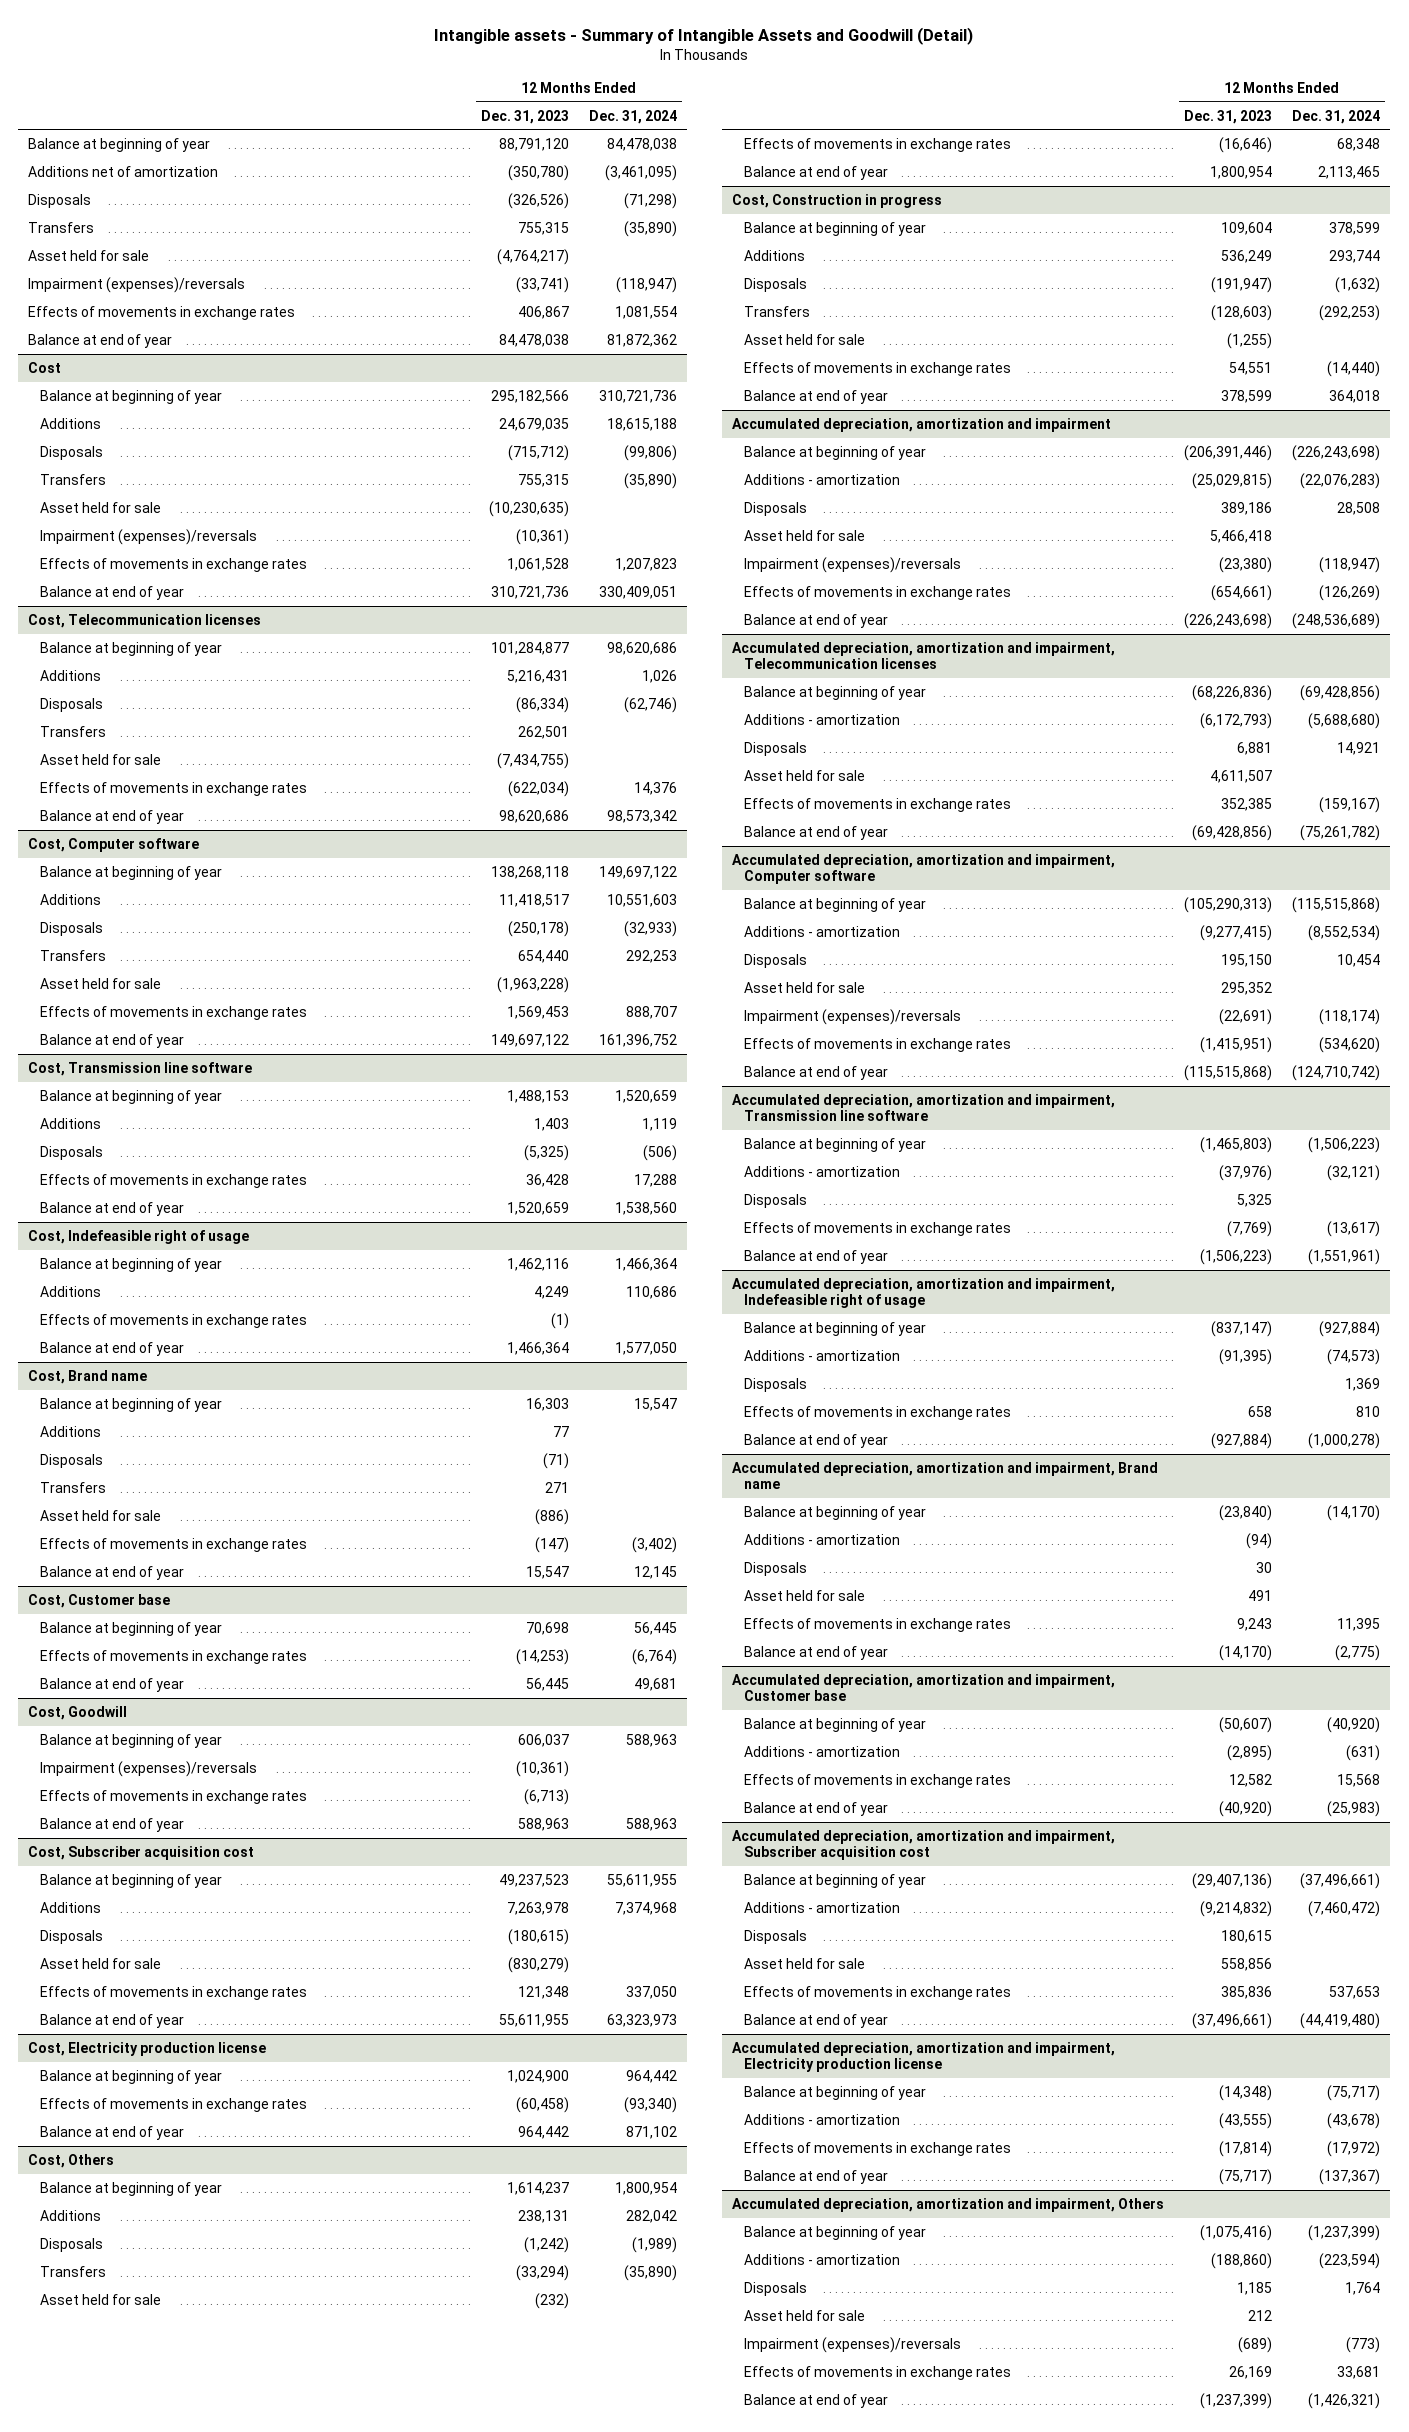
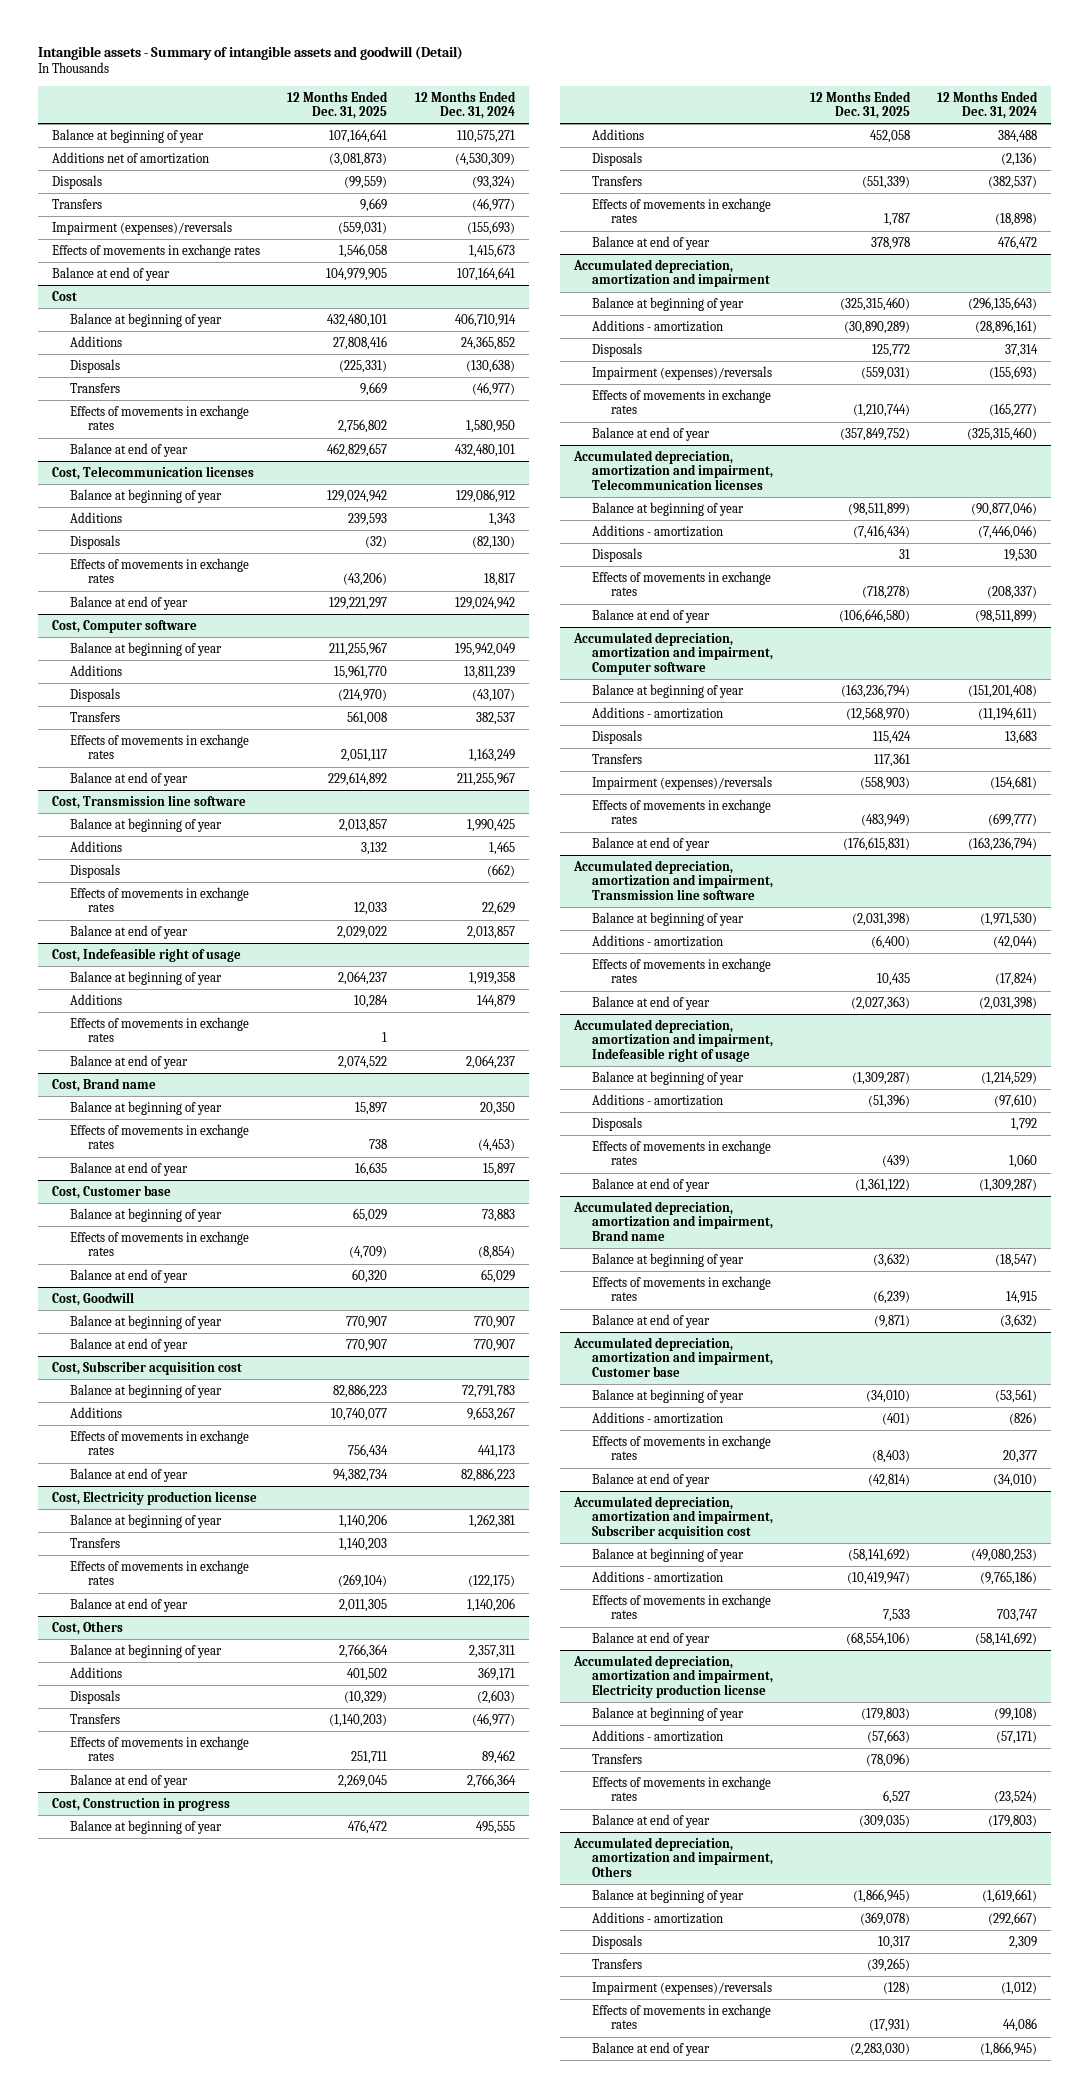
[434,26,974,45] Intangible assets - Summary of Intangible Assets and Goodwill (Detail) -> [37,45,463,60] Intangible assets - Summary of intangible assets and goodwill (Detail)
[480,109,569,124] Dec. 31, 2023 -> none
none -> [287,90,389,119] 12 Months Ended Dec. 31, 2025
[28,249,150,261] Asset held for sale -> none
[606,137,677,151] 84,478,038 -> [457,129,516,143] 110,575,271
[604,164,677,181] (3,461,095) -> [455,152,516,166] (4,530,309)
[623,192,677,209] (71,298) -> [472,175,516,189] (93,324)
[623,220,677,237] (35,890) -> [472,197,516,212] (46,977)
[615,276,677,293] (118,947) -> [467,220,516,235] (155,693)
[614,305,677,319] 1,081,554 -> [469,243,516,258] 1,415,673
[606,333,677,347] 81,872,362 -> [457,266,516,281] 107,164,641
[40,501,162,513] Asset held for sale -> none
[40,528,258,545] Impairment (expenses)/reversals -> none
[598,389,677,403] 310,721,736 -> [455,312,517,327] 406,710,914
[606,417,677,431] 18,615,188 -> [461,335,516,350] 24,365,852
[623,444,677,461] (99,806) -> [466,358,516,373] (130,638)
[623,472,677,489] (35,890) -> [472,381,516,396] (46,977)
[614,557,677,571] 1,207,823 -> [466,420,516,434] 1,580,950
[598,585,677,599] 330,409,051 -> [455,443,516,457] 432,480,101
[40,725,107,737] Transfers -> none
[40,753,162,765] Asset held for sale -> none
[606,641,677,655] 98,620,686 -> [456,488,516,503] 129,086,912
[641,669,677,683] 1,026 -> [489,512,516,526] 1,343
[623,696,677,713] (62,746) -> [472,535,516,549] (82,130)
[633,781,677,795] 14,376 -> [484,573,516,587] 18,817
[606,809,677,823] 98,573,342 -> [455,596,516,610] 129,024,942
[40,977,162,989] Asset held for sale -> none
[598,865,677,879] 149,697,122 -> [455,642,516,656] 195,942,049
[606,893,677,907] 10,551,603 -> [464,665,516,679] 13,811,239
[623,920,677,937] (32,933) -> [472,688,516,702] (43,107)
[625,949,677,963] 292,253 -> [476,711,516,725] 382,537
[625,1005,677,1019] 888,707 -> [469,748,516,763] 1,163,249
[598,1033,677,1047] 161,396,752 -> [457,771,516,786] 211,255,967
[614,1089,677,1103] 1,520,659 -> [467,818,516,832] 1,990,425
[641,1117,677,1131] 1,119 -> [489,840,516,855] 1,465
[642,1144,677,1161] (506) -> [487,863,516,877] (662)
[633,1173,677,1187] 17,288 -> [482,901,516,916] 22,629
[614,1201,677,1215] 1,538,560 -> [467,925,516,939] 2,013,857
[614,1257,677,1271] 1,466,364 -> [469,971,516,985] 1,919,358
[625,1285,677,1299] 110,686 -> [477,994,516,1008] 144,879
[614,1341,677,1355] 1,577,050 -> [466,1054,516,1069] 2,064,237
[40,1425,102,1437] Additions -> none
[40,1453,104,1468] Disposals -> none
[40,1481,107,1493] Transfers -> none
[40,1509,162,1521] Asset held for sale -> none
[633,1397,677,1411] 15,547 -> [480,1101,516,1115] 20,350
[631,1536,677,1553] (3,402) -> [478,1139,516,1153] (4,453)
[633,1565,677,1579] 12,145 -> [483,1162,516,1176] 15,897
[633,1621,677,1635] 56,445 -> [482,1208,516,1222] 73,883
[631,1648,677,1665] (6,764) -> [478,1246,516,1260] (8,854)
[633,1677,677,1691] 49,681 -> [481,1268,516,1283] 65,029
[40,1760,258,1777] Impairment (expenses)/reversals -> none
[40,1789,308,1804] Effects of movements in exchange rates -> none
[625,1733,677,1747] 588,963 -> [474,1315,516,1329] 770,907
[625,1817,677,1831] 588,963 -> [474,1338,516,1352] 770,907
[40,1929,104,1944] Disposals -> none
[40,1957,162,1969] Asset held for sale -> none
[606,1873,677,1887] 55,611,955 -> [462,1384,516,1398] 72,791,783
[614,1901,677,1915] 7,374,968 -> [467,1406,516,1421] 9,653,267
[625,1985,677,1999] 337,050 -> [478,1445,516,1459] 441,173
[606,2013,677,2027] 63,323,973 -> [461,1467,516,1482] 82,886,223
[625,2069,677,2083] 964,442 -> [469,1513,516,1528] 1,262,381
none -> [70,1537,121,1548] Transfers
[623,2096,677,2113] (93,340) -> [468,1575,516,1589] (122,175)
[625,2125,677,2139] 871,102 -> [467,1597,516,1612] 1,140,206
[40,2293,162,2305] Asset held for sale -> none
[614,2181,677,2195] 1,800,954 -> [469,1644,516,1658] 2,357,311
[625,2209,677,2223] 282,042 -> [478,1666,516,1681] 369,171
[631,2236,677,2253] (1,989) -> [477,1689,516,1704] (2,603)
[623,2264,677,2281] (35,890) -> [472,1712,516,1727] (46,977)
[1337,137,1381,151] 68,348 -> [482,1750,516,1765] 89,462
[1318,165,1381,179] 2,113,465 -> [467,1773,517,1788] 2,766,364
[743,333,865,345] Asset held for sale -> none
[1329,221,1381,235] 378,599 -> [476,1820,516,1834] 495,555
[1329,249,1381,263] 293,744 -> [998,129,1038,143] 384,488
[1335,276,1381,293] (1,632) -> [1001,151,1038,166] (2,136)
[1319,304,1381,321] (292,253) -> [988,175,1038,189] (382,537)
[1327,360,1381,377] (14,440) -> [995,213,1038,227] (18,898)
[1329,389,1381,403] 364,018 -> [998,235,1038,250] 476,472
[743,529,865,541] Asset held for sale -> none
[1292,444,1381,461] (226,243,698) -> [968,296,1038,311] (296,135,643)
[1300,472,1381,489] (22,076,283) -> [975,319,1038,334] (28,896,161)
[1337,501,1381,515] 28,508 -> [1005,343,1039,357] 37,314
[1319,556,1381,573] (118,947) -> [989,365,1038,380] (155,693)
[1319,584,1381,601] (126,269) -> [989,403,1038,418] (165,277)
[1292,612,1381,629] (248,536,689) -> [967,426,1038,441] (325,315,460)
[743,769,865,781] Asset held for sale -> none
[1300,684,1381,701] (69,428,856) -> [971,501,1038,516] (90,877,046)
[1308,712,1381,729] (5,688,680) -> [978,524,1038,539] (7,446,046)
[1337,741,1381,755] 14,921 -> [1004,548,1038,562] 19,530
[1319,796,1381,813] (159,167) -> [987,586,1038,600] (208,337)
[1300,824,1381,841] (75,261,782) -> [975,609,1038,623] (98,511,899)
[743,981,865,993] Asset held for sale -> none
[1292,896,1381,913] (115,515,868) -> [968,684,1038,698] (151,201,408)
[1308,924,1381,941] (8,552,534) -> [978,706,1038,721] (11,194,611)
[1337,953,1381,967] 10,454 -> [1005,729,1038,744] 13,683
none -> [592,753,643,764] Transfers
[1319,1008,1381,1025] (118,174) -> [990,775,1038,790] (154,681)
[1319,1036,1381,1053] (534,620) -> [988,813,1038,828] (699,777)
[1292,1064,1381,1081] (124,710,742) -> [968,836,1038,851] (163,236,794)
[743,1193,807,1208] Disposals -> none
[1308,1136,1381,1153] (1,506,223) -> [980,912,1038,926] (1,971,530)
[1327,1164,1381,1181] (32,121) -> [993,935,1038,949] (42,044)
[1327,1220,1381,1237] (13,617) -> [995,973,1038,987] (17,824)
[1308,1248,1381,1265] (1,551,961) -> [979,996,1038,1010] (2,031,398)
[1319,1320,1381,1337] (927,884) -> [981,1071,1038,1085] (1,214,529)
[1327,1348,1381,1365] (74,573) -> [994,1093,1038,1108] (97,610)
[1345,1377,1381,1391] 1,369 -> [1011,1117,1038,1131] 1,792
[1356,1405,1381,1417] 810 -> [1009,1154,1038,1169] 1,060
[1308,1432,1381,1449] (1,000,278) -> [979,1178,1038,1192] (1,309,287)
[743,1533,900,1545] Additions - amortization -> none
[743,1561,807,1576] Disposals -> none
[743,1589,865,1601] Asset held for sale -> none
[1327,1504,1381,1521] (14,170) -> [995,1253,1038,1267] (18,547)
[1337,1617,1381,1631] 11,395 -> [1006,1291,1038,1305] 14,915
[1335,1644,1381,1661] (2,775) -> [1000,1313,1038,1328] (3,632)
[1327,1716,1381,1733] (40,920) -> [995,1388,1038,1403] (53,561)
[1346,1744,1381,1761] (631) -> [1009,1411,1038,1425] (826)
[1337,1773,1381,1787] 15,568 -> [1003,1450,1038,1464] 20,377
[1327,1800,1381,1817] (25,983) -> [993,1473,1038,1487] (34,010)
[743,1929,807,1944] Disposals -> none
[743,1957,865,1969] Asset held for sale -> none
[1300,1872,1381,1889] (37,496,661) -> [971,1548,1038,1562] (49,080,253)
[1308,1900,1381,1917] (7,460,472) -> [980,1570,1038,1585] (9,765,186)
[1329,1985,1381,1999] 537,653 -> [997,1609,1038,1623] 703,747
[1300,2012,1381,2029] (44,419,480) -> [975,1631,1038,1646] (58,141,692)
[1327,2084,1381,2101] (75,717) -> [994,1707,1038,1721] (99,108)
[1327,2112,1381,2129] (43,678) -> [996,1730,1038,1744] (57,171)
none -> [592,1753,643,1764] Transfers
[1327,2140,1381,2157] (17,972) -> [994,1791,1038,1805] (23,524)
[1319,2168,1381,2185] (137,367) -> [988,1814,1038,1828] (179,803)
[743,2309,865,2321] Asset held for sale -> none
[1308,2224,1381,2241] (1,237,399) -> [982,1888,1038,1903] (1,619,661)
[1319,2252,1381,2269] (223,594) -> [988,1911,1038,1926] (292,667)
[1345,2281,1381,2295] 1,764 -> [1009,1935,1038,1949] 2,309
none -> [592,1958,643,1969] Transfers
[1346,2336,1381,2353] (773) -> [1001,1981,1038,1995] (1,012)
[1337,2365,1381,2379] 33,681 -> [1003,2018,1038,2033] 44,086
[1308,2392,1381,2409] (1,426,321) -> [980,2041,1038,2056] (1,866,945)

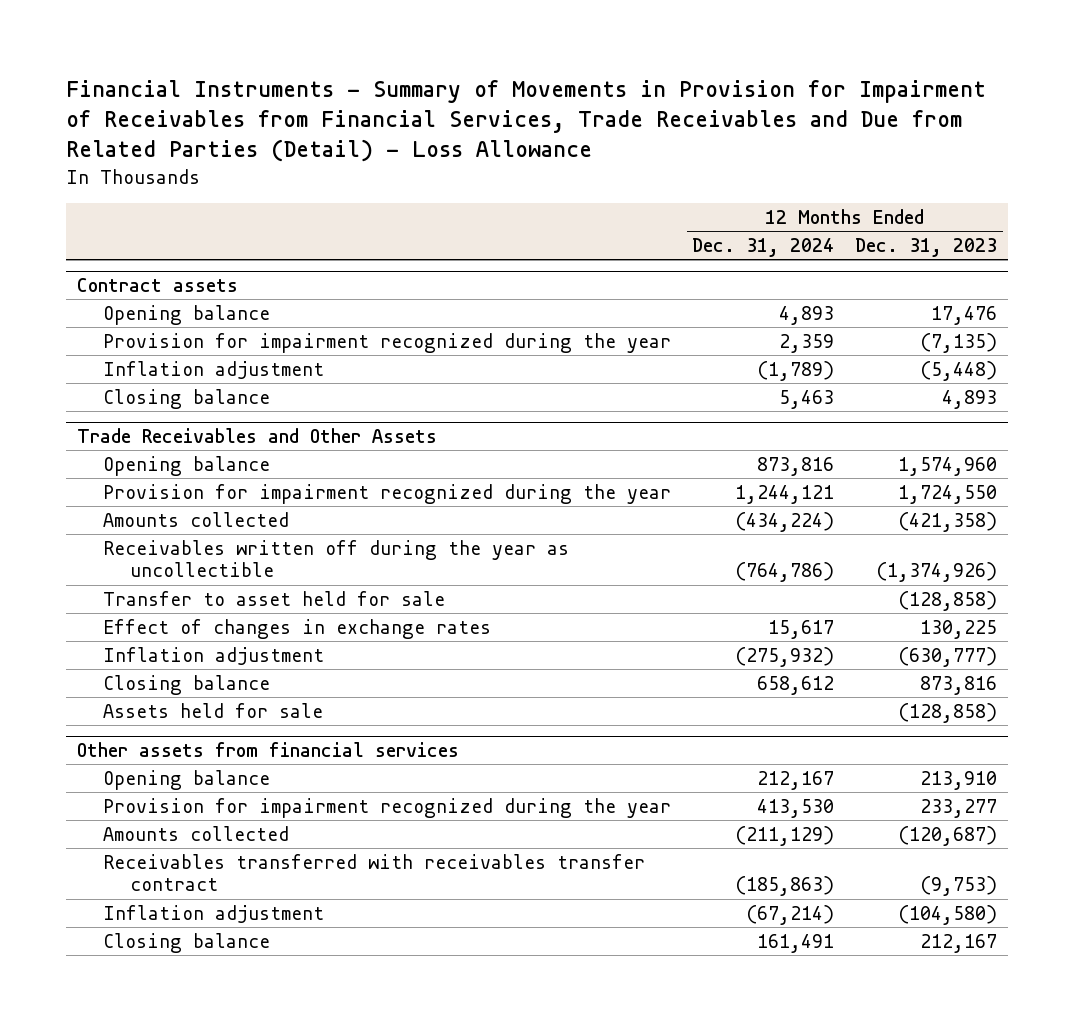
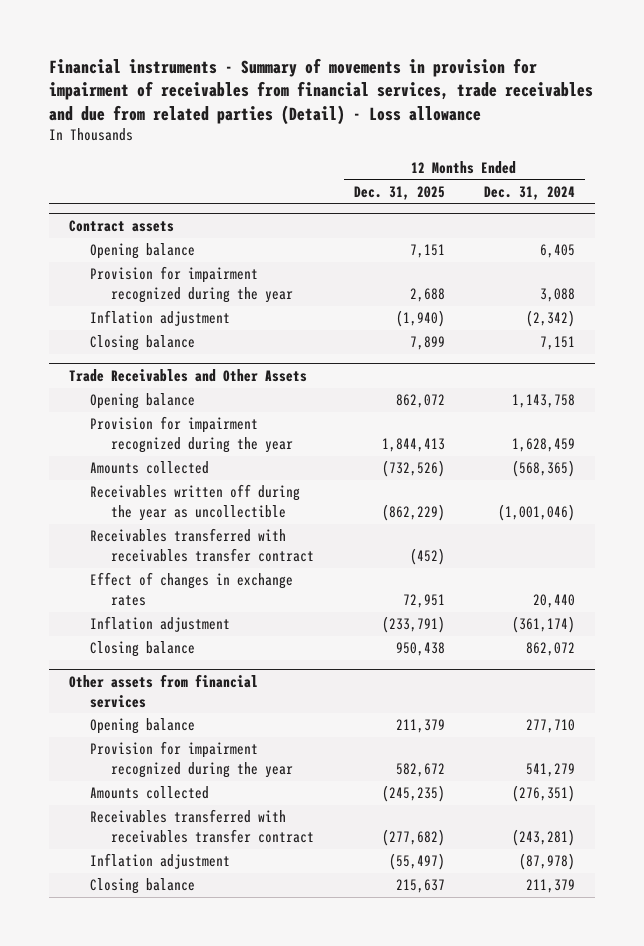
[66,79,987,163] Financial Instruments - Summary of Movements in Provision for Impairment of Receivables from Financial Services, Trade Receivables and Due from Related Parties (Detail) - Loss Allowance -> [48,57,593,125] Financial instruments - Summary of movements in provision for impairment of receivables from financial services, trade receivables and due from related parties (Detail) - Loss allowance
[855,237,998,257] Dec. 31, 2023 -> none
none -> [353,185,445,200] Dec. 31, 2025
[779,305,835,325] 4,893 -> [540,244,576,259] 6,405
[779,333,835,353] 2,359 -> [540,287,576,302] 3,088
[757,360,835,381] (1,789) -> [526,310,576,328] (2,342)
[779,389,835,409] 5,463 -> [540,336,576,351] 7,151
[103,590,446,606] Transfer to asset held for sale -> none
[103,702,324,718] Assets held for sale -> none
[757,456,835,476] 873,816 -> [512,394,576,409] 1,143,758
[735,484,835,504] 1,244,121 -> [512,437,576,452] 1,628,459
[735,511,835,532] (434,224) -> [512,460,576,478] (568,365)
[735,562,835,583] (764,786) -> [498,503,576,521] (1,001,046)
none -> [89,528,314,562] Receivables transferred with receivables transfer contract
[768,619,835,639] 15,617 -> [533,593,576,608] 20,440
[735,646,835,667] (275,932) -> [512,616,576,634] (361,174)
[757,675,835,695] 658,612 -> [526,642,576,657] 862,072
[757,770,835,790] 212,167 -> [526,719,576,734] 277,710
[757,798,835,818] 413,530 -> [526,762,576,777] 541,279
[735,825,835,846] (211,129) -> [512,785,576,803] (276,351)
[735,876,835,897] (185,863) -> [512,828,576,846] (243,281)
[746,904,835,925] (67,214) -> [519,853,576,871] (87,978)
[757,933,835,953] 161,491 -> [526,879,576,894] 211,379

